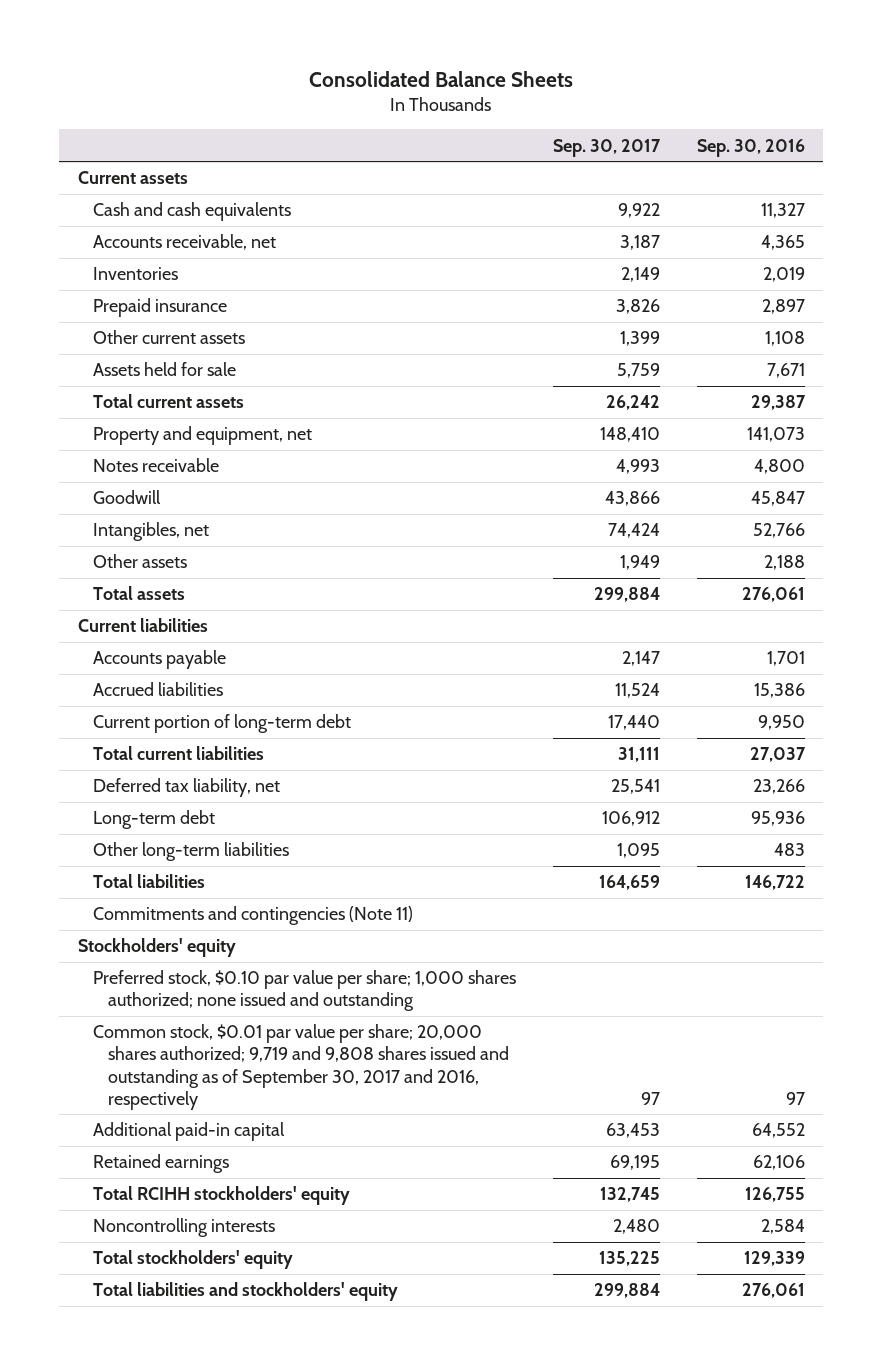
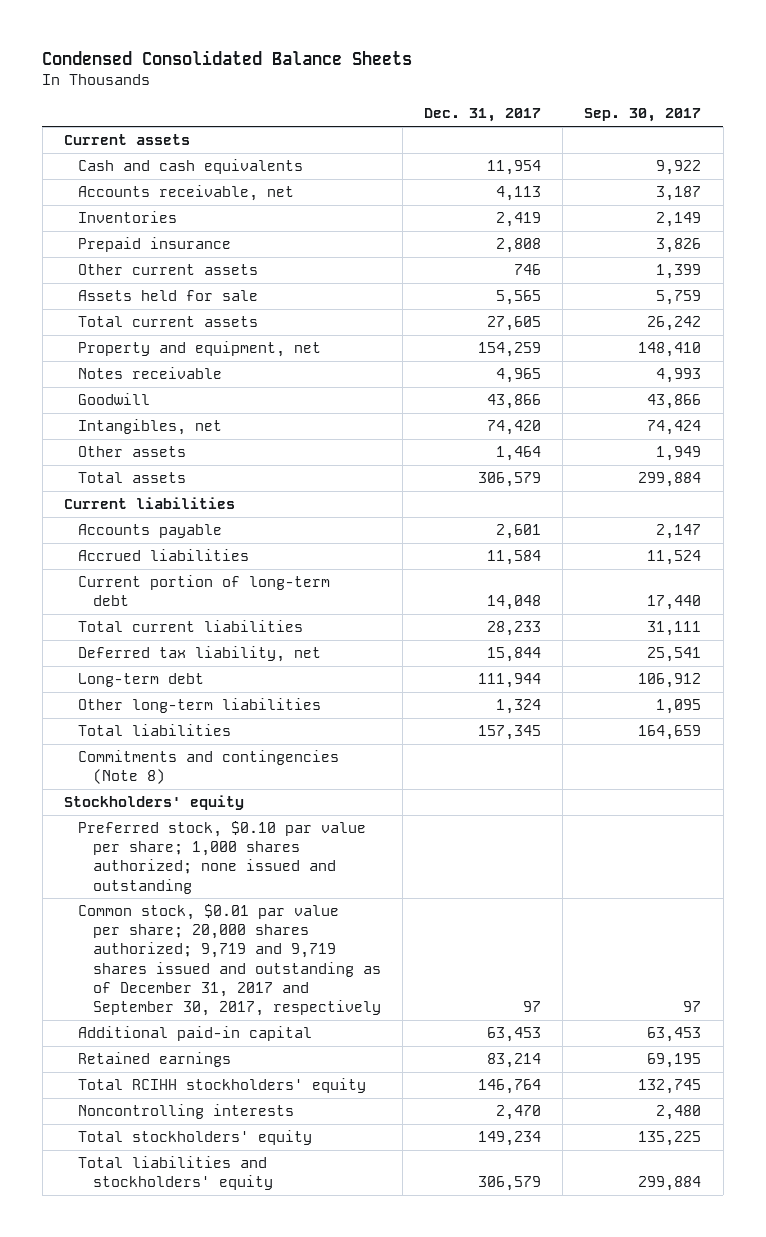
[309,71,574,88] Consolidated Balance Sheets -> [42,50,413,66] Condensed Consolidated Balance Sheets
[696,138,805,157] Sep. 30, 2016 -> none
none -> [424,108,542,123] Dec. 31, 2017
[92,906,413,926] Commitments and contingencies (Note 11) -> [78,750,340,785] Commitments and contingencies (Note 8)
[92,1024,509,1110] Common stock, $0.01 par value per share; 20,000 shares authorized; 9,719 and 9,808 shares issued and outstanding as of September 30, 2017 and 2016, respectively -> [78,904,381,1016] Common stock, $0.01 par value per share; 20,000 shares authorized; 9,719 and 9,719 shares issued and outstanding as of December 31, 2017 and September 30, 2017, respectively

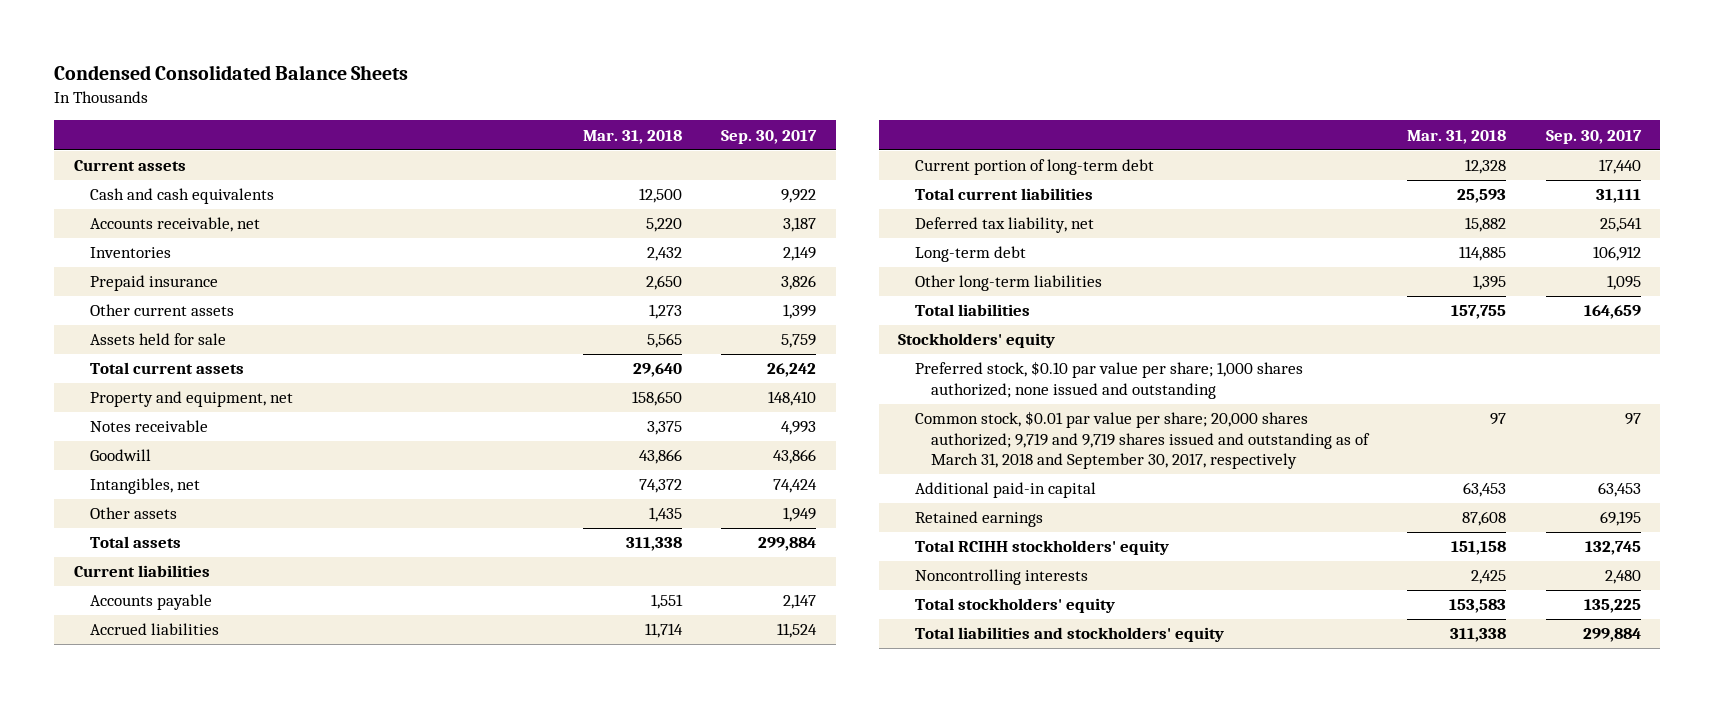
[424,108,542,123] Dec. 31, 2017 -> none
none -> [582,129,682,144] Mar. 31, 2018
[78,750,340,785] Commitments and contingencies (Note 8) -> none
[78,904,381,1016] Common stock, $0.01 par value per share; 20,000 shares authorized; 9,719 and 9,719 shares issued and outstanding as of December 31, 2017 and September 30, 2017, respectively -> [914,411,1370,469] Common stock, $0.01 par value per share; 20,000 shares authorized; 9,719 and 9,719 shares issued and outstanding as of March 31, 2018 and September 30, 2017, respectively

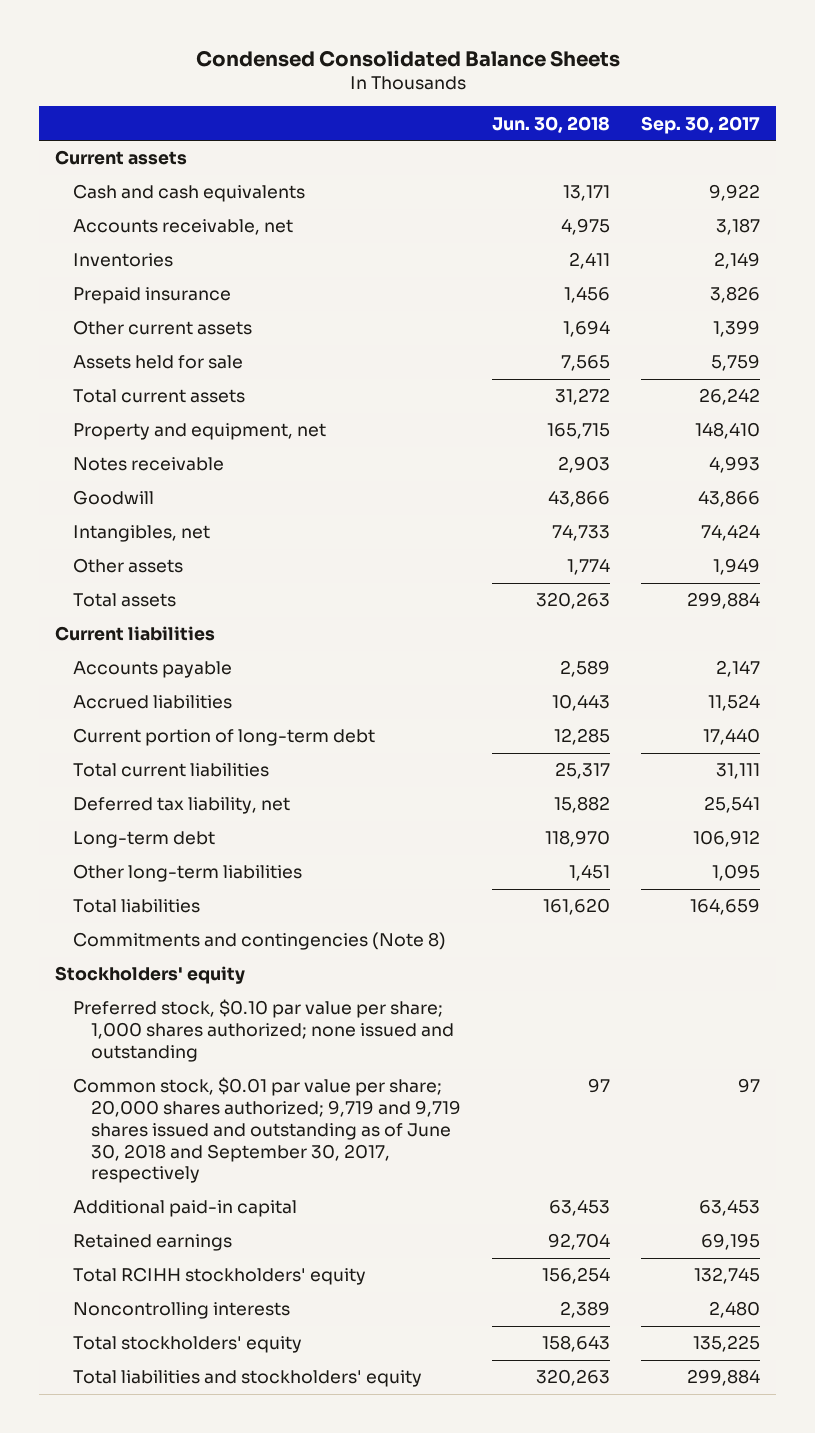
[582,129,682,144] Mar. 31, 2018 -> none
none -> [492,115,611,133] Jun. 30, 2018
none -> [72,932,446,951] Commitments and contingencies (Note 8)
[914,411,1370,469] Common stock, $0.01 par value per share; 20,000 shares authorized; 9,719 and 9,719 shares issued and outstanding as of March 31, 2018 and September 30, 2017, respectively -> [72,1077,461,1184] Common stock, $0.01 par value per share; 20,000 shares authorized; 9,719 and 9,719 shares issued and outstanding as of June 30, 2018 and September 30, 2017, respectively

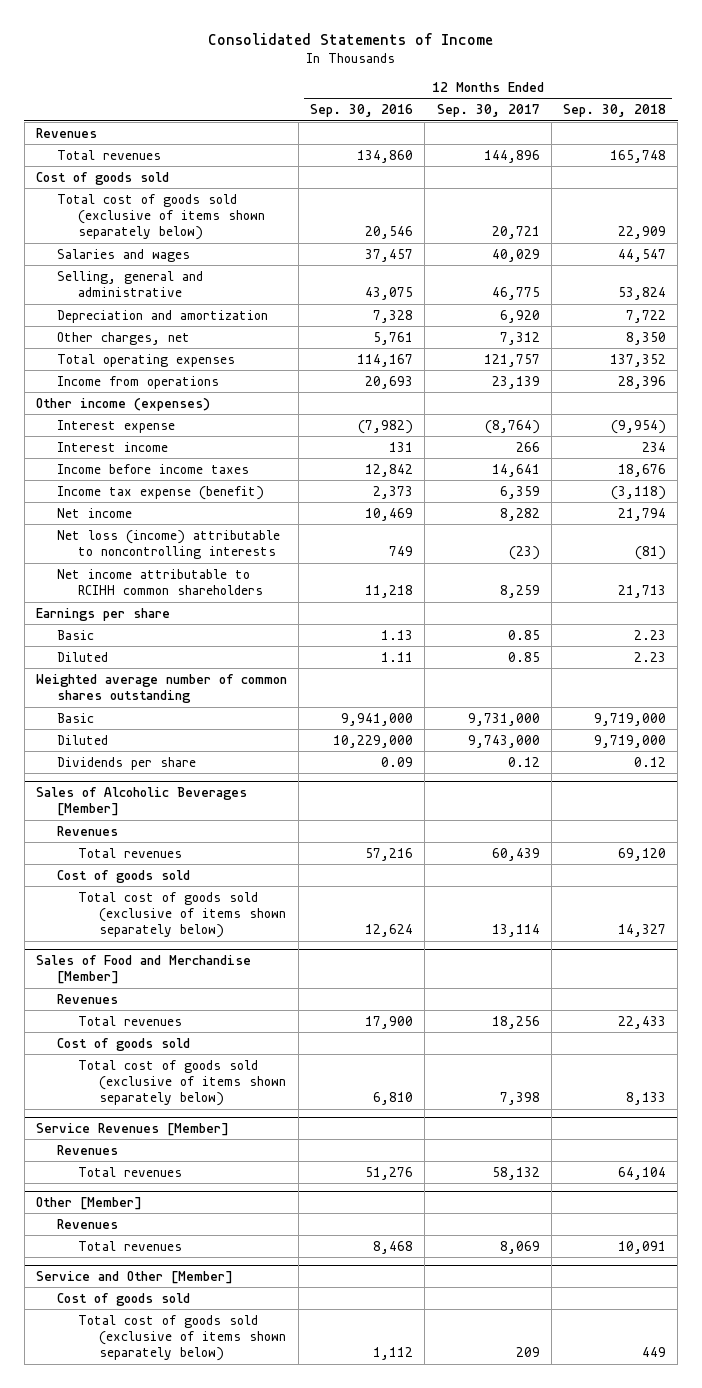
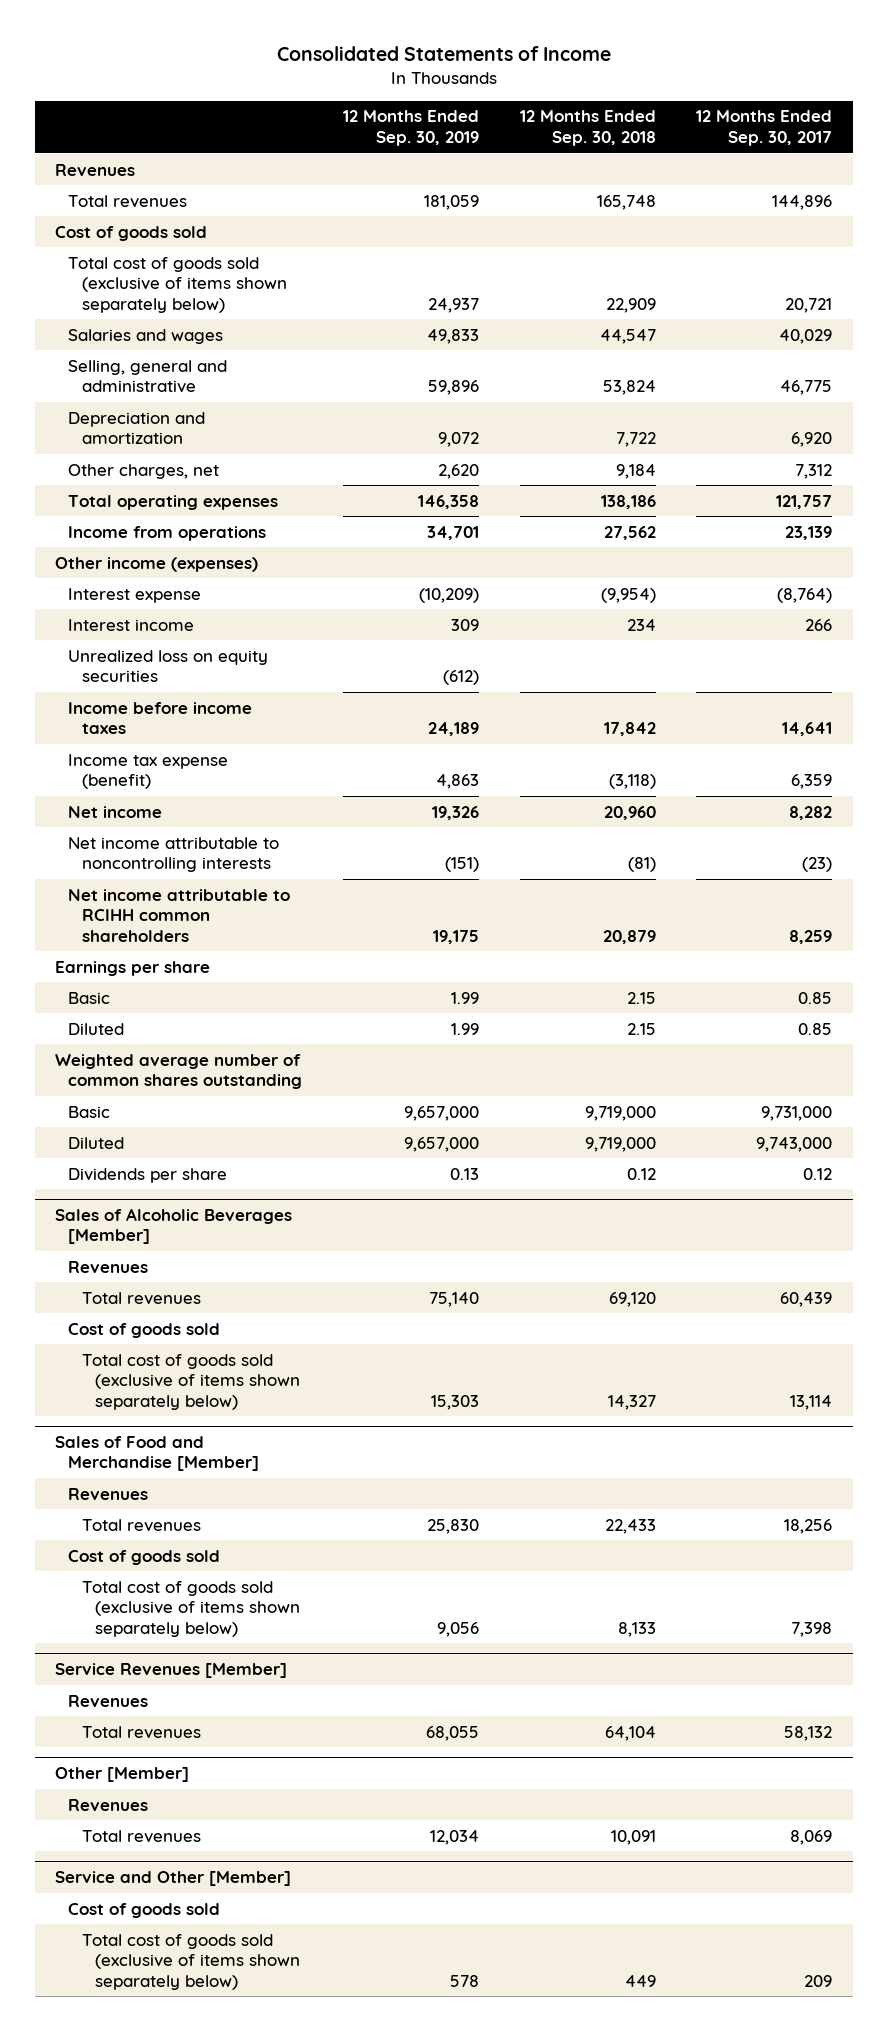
[310,104,414,118] Sep. 30, 2016 -> none
none -> [343,110,480,146] 12 Months Ended Sep. 30, 2019
[626,331,667,345] 8,350 -> [615,463,656,479] 9,184
[610,353,667,367] 137,352 -> [600,494,656,509] 138,186
[618,375,667,389] 28,396 -> [603,525,656,540] 27,562
none -> [68,649,269,683] Unrealized loss on equity securities
[618,463,667,477] 18,676 -> [603,722,656,737] 17,842
[618,507,667,521] 21,794 -> [603,805,656,820] 20,960
[56,529,280,560] Net loss (income) attributable to noncontrolling interests -> [68,836,280,873] Net income attributable to noncontrolling interests
[618,585,667,599] 21,713 -> [602,929,656,944] 20,879
[634,629,667,640] 2.23 -> [626,991,656,1004] 2.15
[634,651,667,662] 2.23 -> [626,1022,656,1035] 2.15

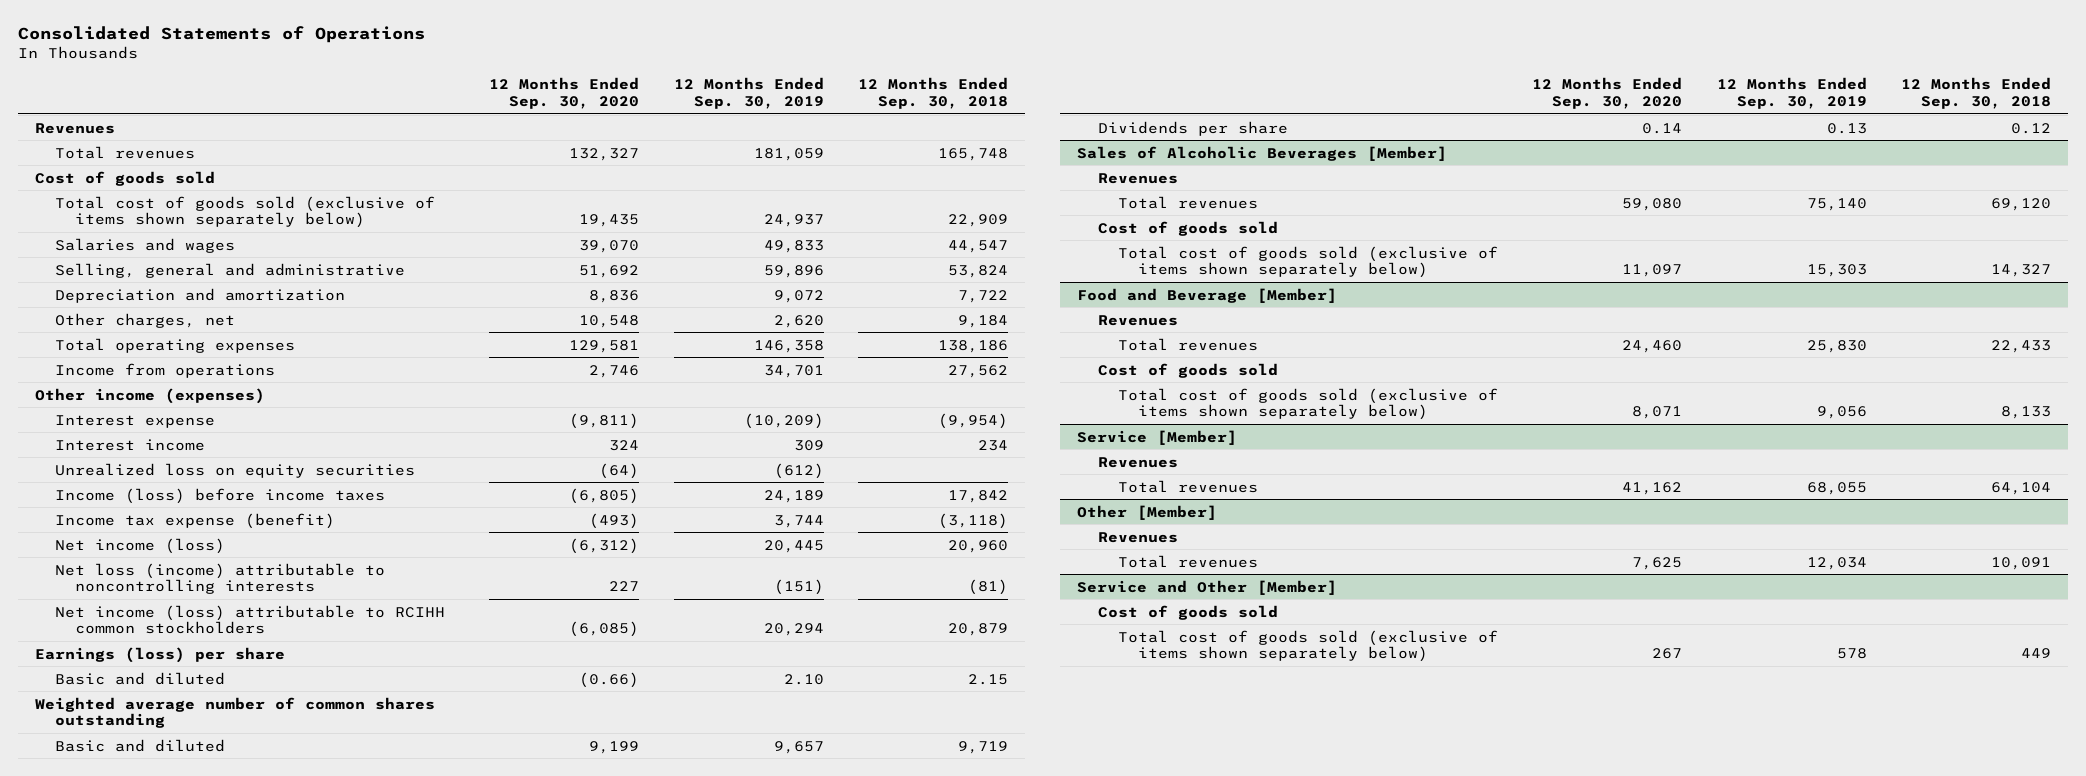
[276,46,611,62] Consolidated Statements of Income -> [17,26,425,44] Consolidated Statements of Operations
[696,110,833,146] 12 Months Ended Sep. 30, 2017 -> none
none -> [489,77,640,110] 12 Months Ended Sep. 30, 2020
[68,991,111,1004] Basic -> none
[68,1022,125,1035] Diluted -> none
[68,701,253,735] Income before income taxes -> [54,487,385,504] Income (loss) before income taxes
[436,774,480,790] 4,863 -> [773,514,824,528] 3,744
[68,805,163,818] Net income -> [54,537,225,554] Net income (loss)
[432,805,480,820] 19,326 -> [763,539,824,553] 20,445
[68,836,280,873] Net income attributable to noncontrolling interests -> [54,562,385,595] Net loss (income) attributable to noncontrolling interests
[68,888,291,942] Net income attributable to RCIHH common shareholders -> [54,604,445,635] Net income (loss) attributable to RCIHH common stockholders
[433,929,480,944] 19,175 -> [763,623,824,637] 20,294
[55,960,211,976] Earnings per share -> [34,646,285,663] Earnings (loss) per share
none -> [54,671,225,685] Basic and diluted
[68,1105,111,1118] Basic -> none
[68,1136,125,1149] Diluted -> none
none -> [54,738,225,752] Basic and diluted
[55,1435,260,1472] Sales of Food and Merchandise [Member] -> [1077,287,1338,303] Food and Beverage [Member]
[55,1662,288,1678] Service Revenues [Member] -> [1077,429,1238,445] Service [Member]

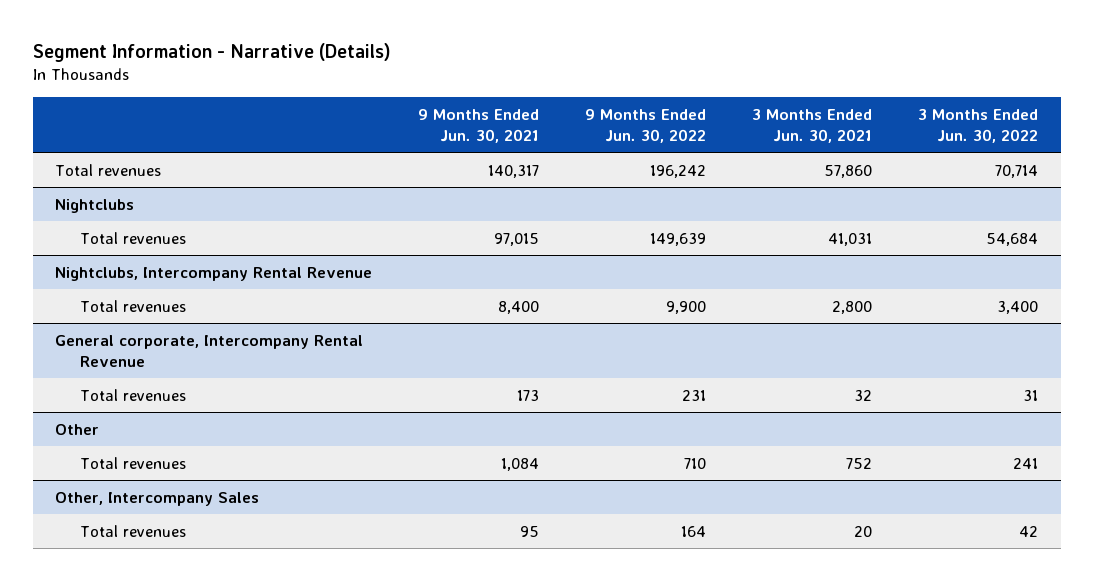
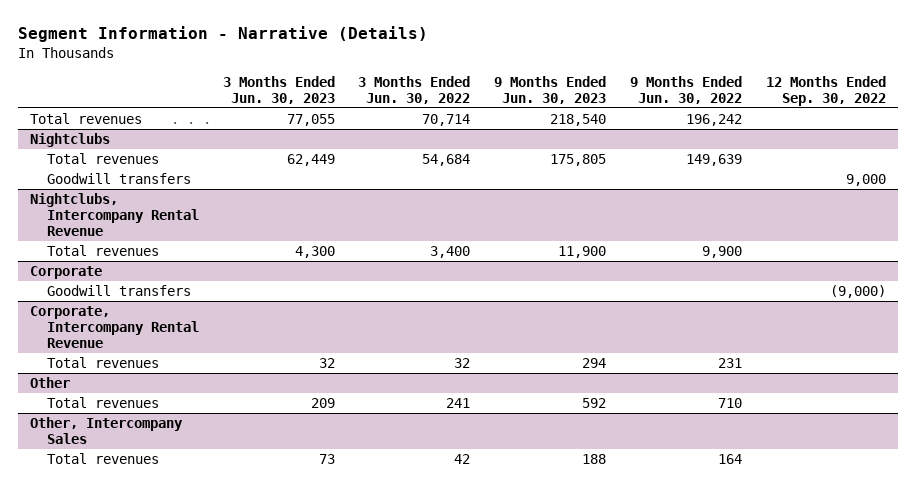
[418,108,540,143] 9 Months Ended Jun. 30, 2021 -> none
[751,108,872,143] 3 Months Ended Jun. 30, 2021 -> none
none -> [222,75,335,104] 3 Months Ended Jun. 30, 2023
none -> [494,75,607,104] 9 Months Ended Jun. 30, 2023
none -> [765,75,886,106] 12 Months Ended Sep. 30, 2022
none -> [46,172,191,184] Goodwill transfers
none -> [29,265,102,279] Corporate
none -> [46,284,191,296] Goodwill transfers
[55,334,364,367] General corporate, Intercompany Rental Revenue -> [29,305,199,349] Corporate, Intercompany Rental Revenue
[1022,389,1038,401] 31 -> [454,357,471,368] 32

